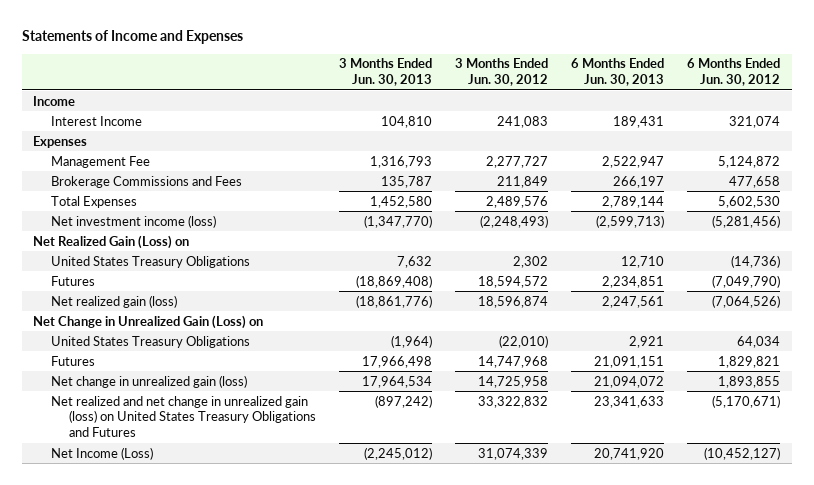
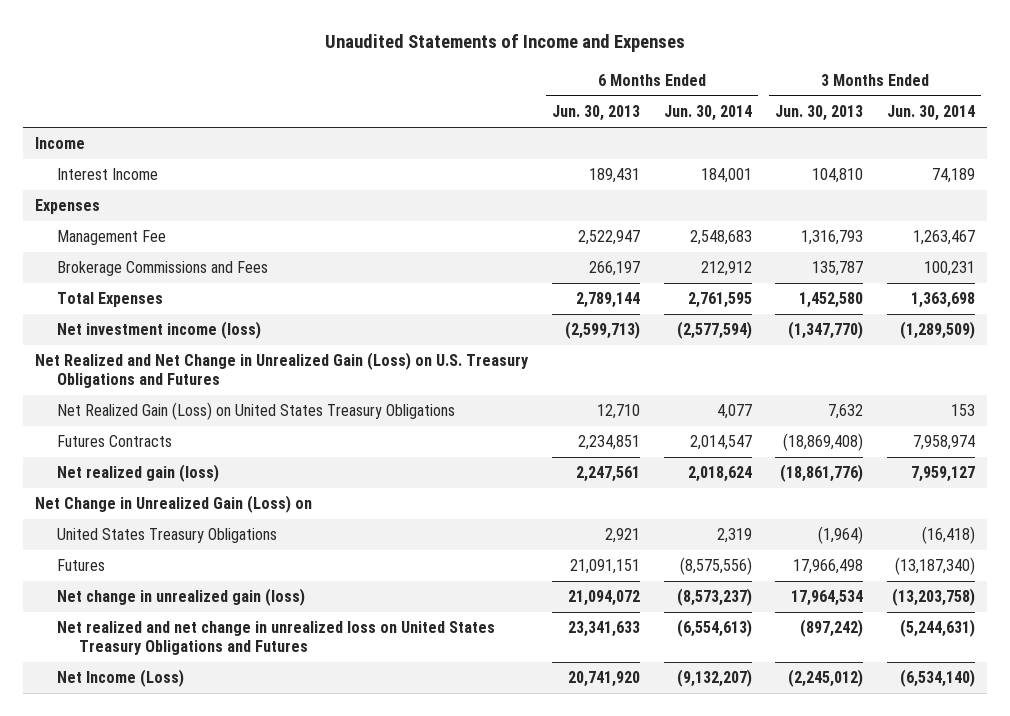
[21,30,243,45] Statements of Income and Expenses -> [325,34,686,53] Unaudited Statements of Income and Expenses
[455,58,549,86] 3 Months Ended Jun. 30, 2012 -> none
[687,58,781,86] 6 Months Ended Jun. 30, 2012 -> none
none -> [663,105,752,122] Jun. 30, 2014
none -> [887,105,976,122] Jun. 30, 2014
[33,234,190,249] Net Realized Gain (Loss) on -> none
none -> [35,352,530,388] Net Realized and Net Change in Unrealized Gain (Loss) on U.S. Treasury Obligations and Futures
[51,255,251,268] United States Treasury Obligations -> [57,402,456,421] Net Realized Gain (Loss) on United States Treasury Obligations
[51,275,96,286] Futures -> [57,435,173,448] Futures Contracts
[51,395,316,437] Net realized and net change in unrealized gain (loss) on United States Treasury Obligations and Futures -> [57,621,496,655] Net realized and net change in unrealized loss on United States Treasury Obligations and Futures

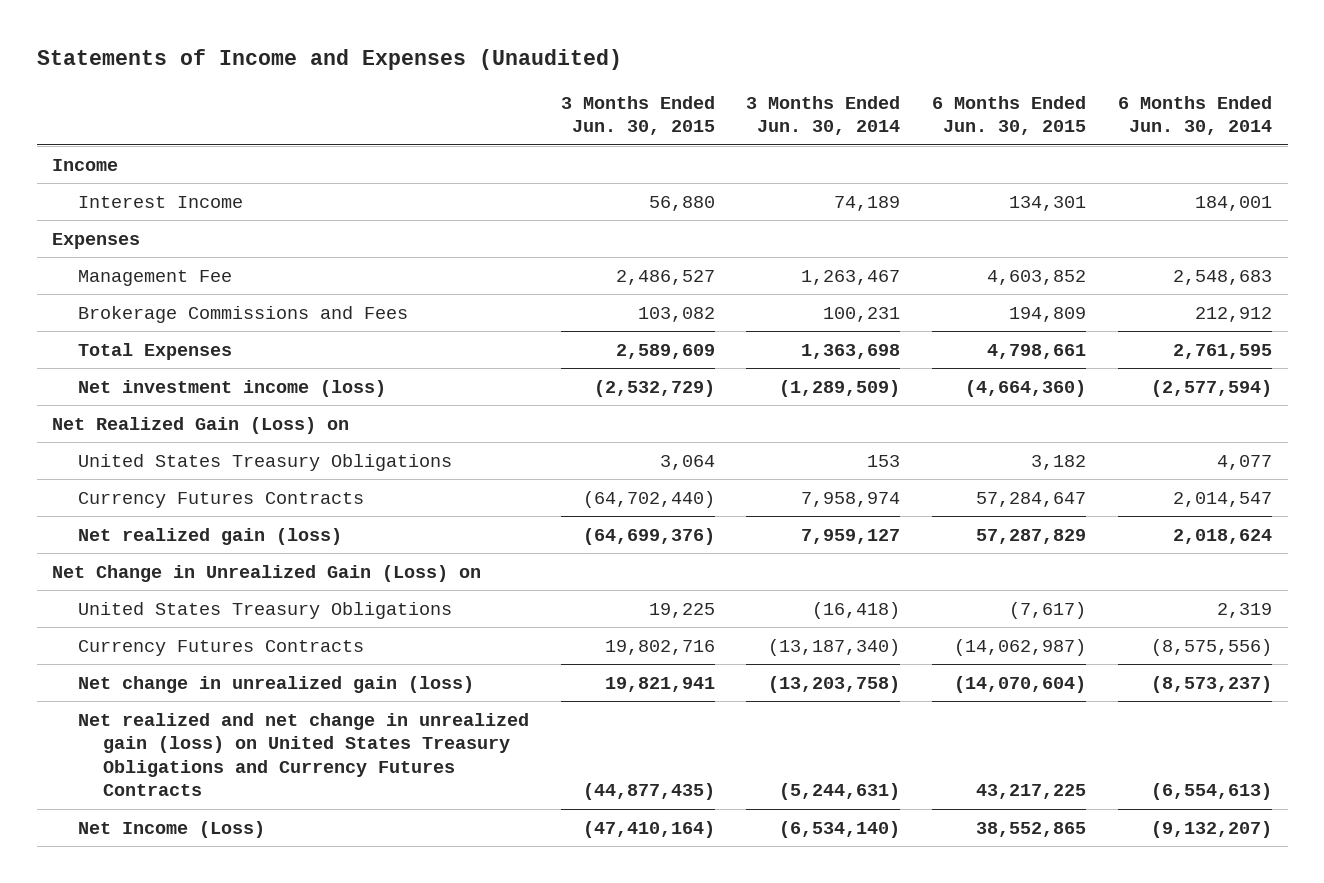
[325,34,686,53] Unaudited Statements of Income and Expenses -> [36,49,622,71] Statements of Income and Expenses (Unaudited)
[551,105,640,122] Jun. 30, 2013 -> none
[775,105,864,122] Jun. 30, 2013 -> none
none -> [560,95,715,136] 3 Months Ended Jun. 30, 2015
none -> [932,95,1087,136] 6 Months Ended Jun. 30, 2015
[35,352,530,388] Net Realized and Net Change in Unrealized Gain (Loss) on U.S. Treasury Obligations and Futures -> none
none -> [52,416,350,434] Net Realized Gain (Loss) on
[57,402,456,421] Net Realized Gain (Loss) on United States Treasury Obligations -> [77,453,452,471] United States Treasury Obligations
[57,435,173,448] Futures Contracts -> [77,491,364,508] Currency Futures Contracts
[57,559,106,572] Futures -> [77,639,364,656] Currency Futures Contracts
[57,621,496,655] Net realized and net change in unrealized loss on United States Treasury Obligations and Futures -> [77,712,529,797] Net realized and net change in unrealized gain (loss) on United States Treasury Obligations and Currency Futures Contracts

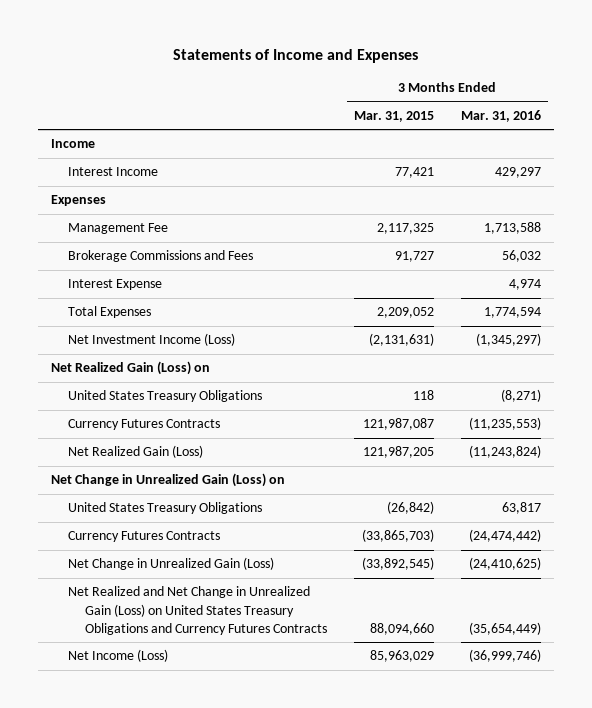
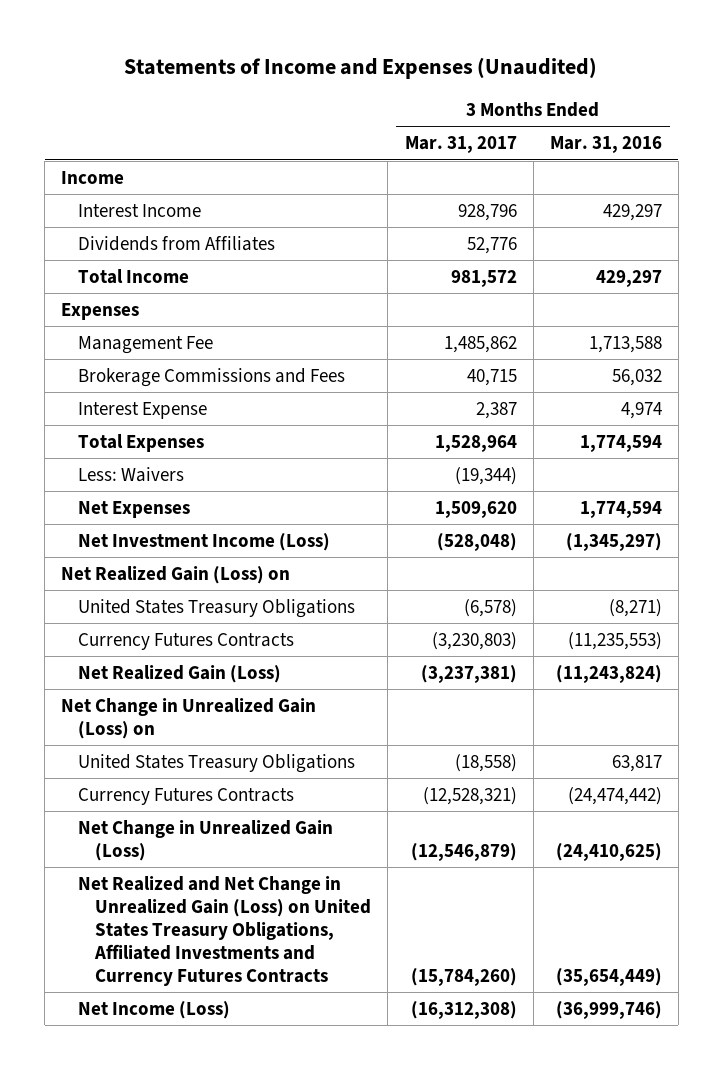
[173,48,419,63] Statements of Income and Expenses -> [124,56,598,79] Statements of Income and Expenses (Unaudited)
[353,110,434,122] Mar. 31, 2015 -> none
none -> [404,136,517,154] Mar. 31, 2017
none -> [78,235,276,251] Dividends from Affiliates
none -> [78,268,190,284] Total Income
none -> [78,466,185,482] Less: Waivers
none -> [78,500,191,518] Net Expenses
[68,586,327,635] Net Realized and Net Change in Unrealized Gain (Loss) on United States Treasury Obligations and Currency Futures Contracts -> [78,875,372,986] Net Realized and Net Change in Unrealized Gain (Loss) on United States Treasury Obligations, Affiliated Investments and Currency Futures Contracts

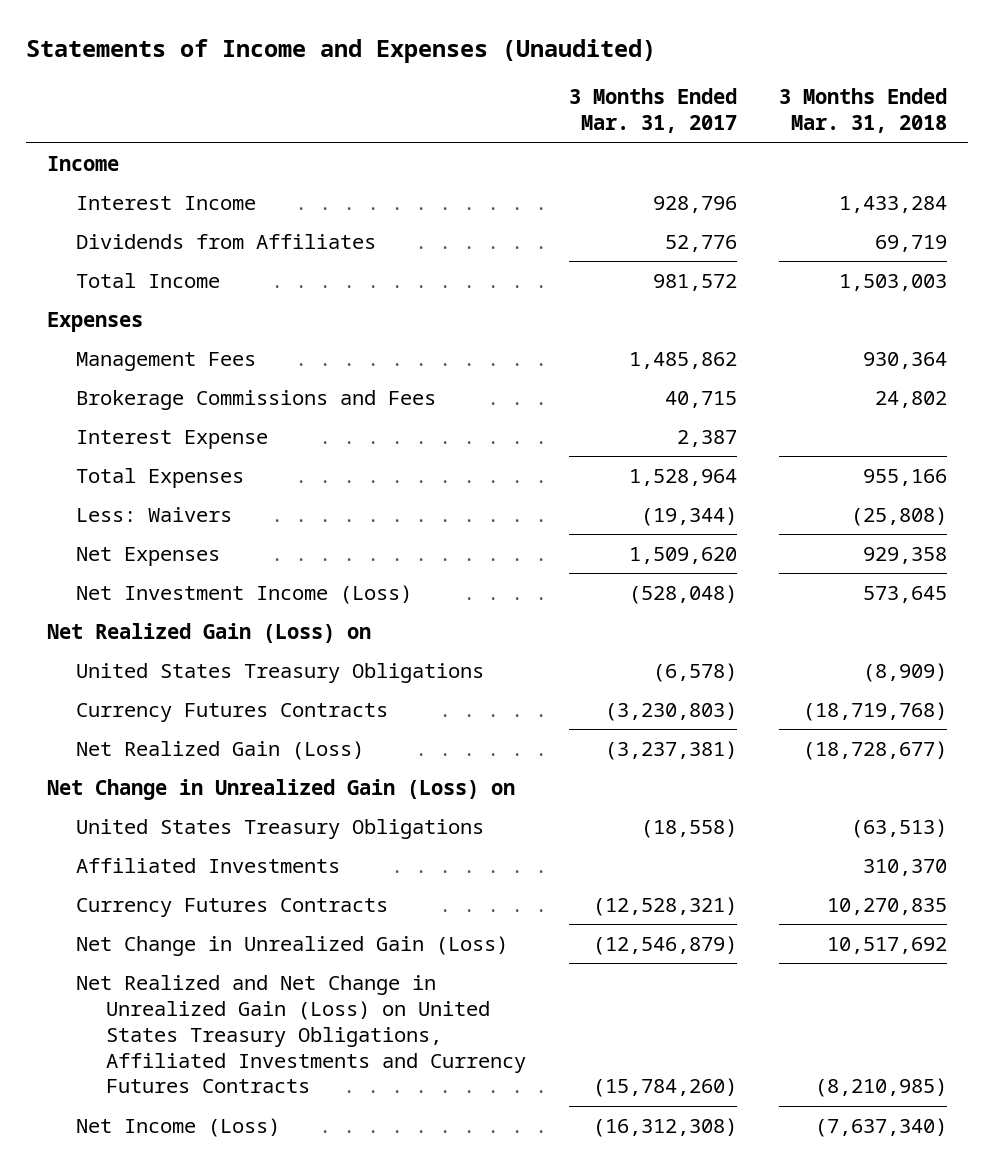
[549,136,662,154] Mar. 31, 2016 -> none
none -> [778,88,947,134] 3 Months Ended Mar. 31, 2018
[78,335,214,354] Management Fee -> [76,351,257,371] Management Fees
none -> [76,857,341,873] Affiliated Investments

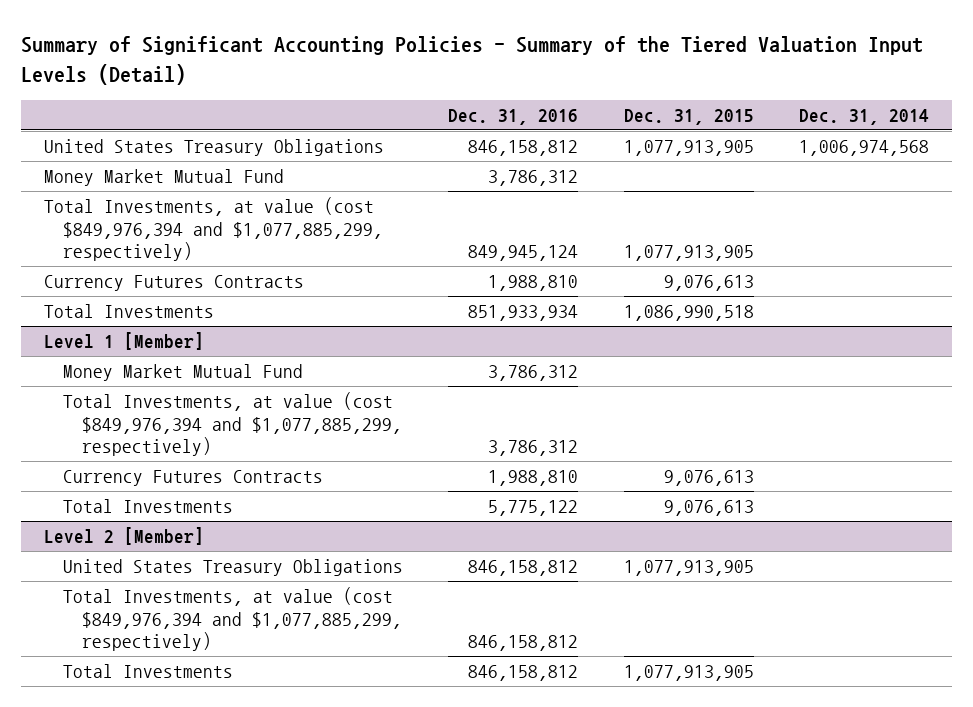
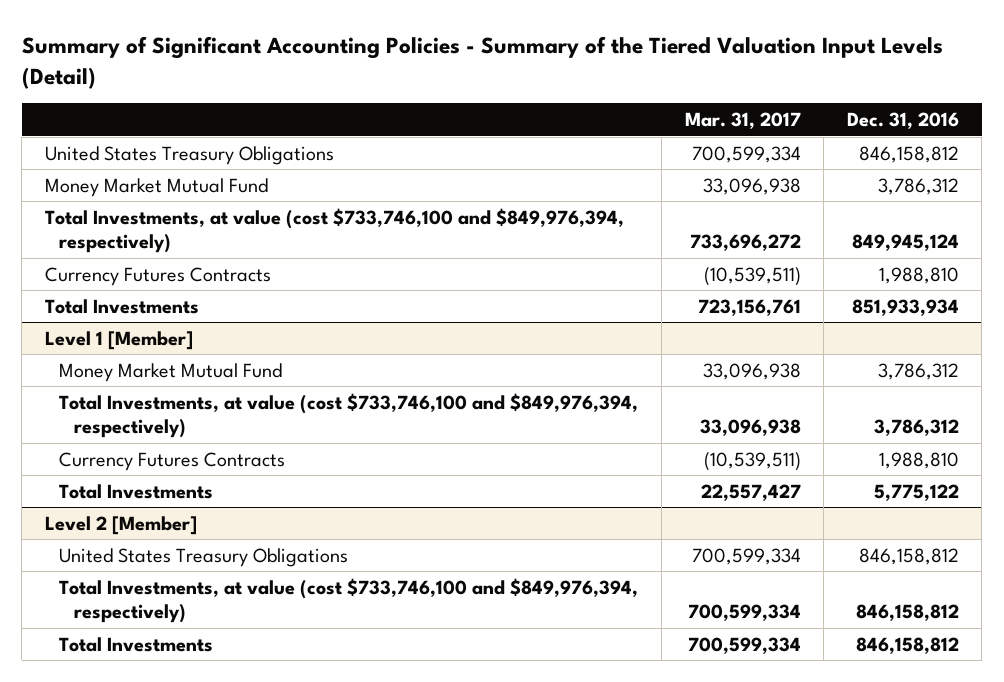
[623,108,754,125] Dec. 31, 2015 -> none
[799,108,930,125] Dec. 31, 2014 -> none
none -> [684,112,801,130] Mar. 31, 2017
[43,197,383,262] Total Investments, at value (cost $849,976,394 and $1,077,885,299, respectively) -> [44,207,624,254] Total Investments, at value (cost $733,746,100 and $849,976,394, respectively)
[62,392,403,457] Total Investments, at value (cost $849,976,394 and $1,077,885,299, respectively) -> [59,392,639,439] Total Investments, at value (cost $733,746,100 and $849,976,394, respectively)
[62,587,403,652] Total Investments, at value (cost $849,976,394 and $1,077,885,299, respectively) -> [59,577,639,624] Total Investments, at value (cost $733,746,100 and $849,976,394, respectively)

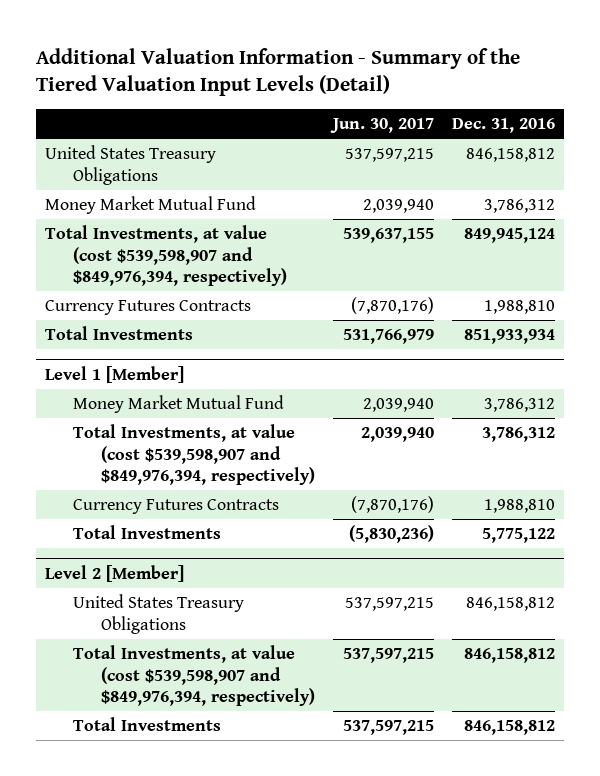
[21,35,943,89] Summary of Significant Accounting Policies - Summary of the Tiered Valuation Input Levels (Detail) -> [36,47,521,97] Additional Valuation Information - Summary of the Tiered Valuation Input Levels (Detail)
[684,112,801,130] Mar. 31, 2017 -> none
none -> [329,118,434,134] Jun. 30, 2017
[44,207,624,254] Total Investments, at value (cost $733,746,100 and $849,976,394, respectively) -> [45,224,288,287] Total Investments, at value (cost $539,598,907 and $849,976,394, respectively)
[59,392,639,439] Total Investments, at value (cost $733,746,100 and $849,976,394, respectively) -> [73,423,316,486] Total Investments, at value (cost $539,598,907 and $849,976,394, respectively)
[59,577,639,624] Total Investments, at value (cost $733,746,100 and $849,976,394, respectively) -> [73,644,316,707] Total Investments, at value (cost $539,598,907 and $849,976,394, respectively)

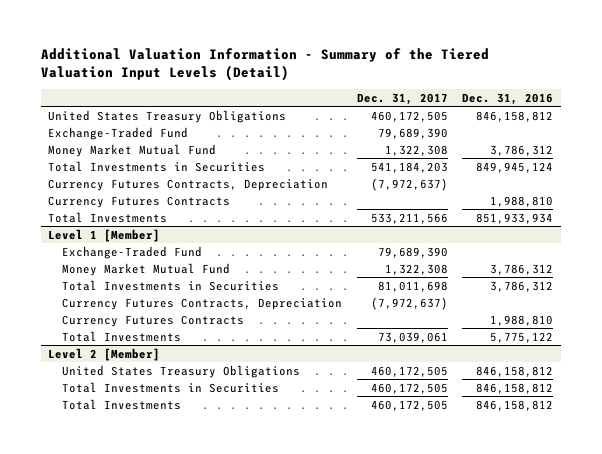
[329,118,434,134] Jun. 30, 2017 -> none
none -> [356,92,448,105] Dec. 31, 2017
none -> [48,126,189,140] Exchange-Traded Fund
[45,224,288,287] Total Investments, at value (cost $539,598,907 and $849,976,394, respectively) -> [48,160,266,172] Total Investments in Securities
none -> [48,178,329,191] Currency Futures Contracts, Depreciation
none -> [61,245,202,259] Exchange-Traded Fund
[73,423,316,486] Total Investments, at value (cost $539,598,907 and $849,976,394, respectively) -> [61,279,279,291] Total Investments in Securities
none -> [61,297,342,310] Currency Futures Contracts, Depreciation
[73,644,316,707] Total Investments, at value (cost $539,598,907 and $849,976,394, respectively) -> [61,381,279,393] Total Investments in Securities

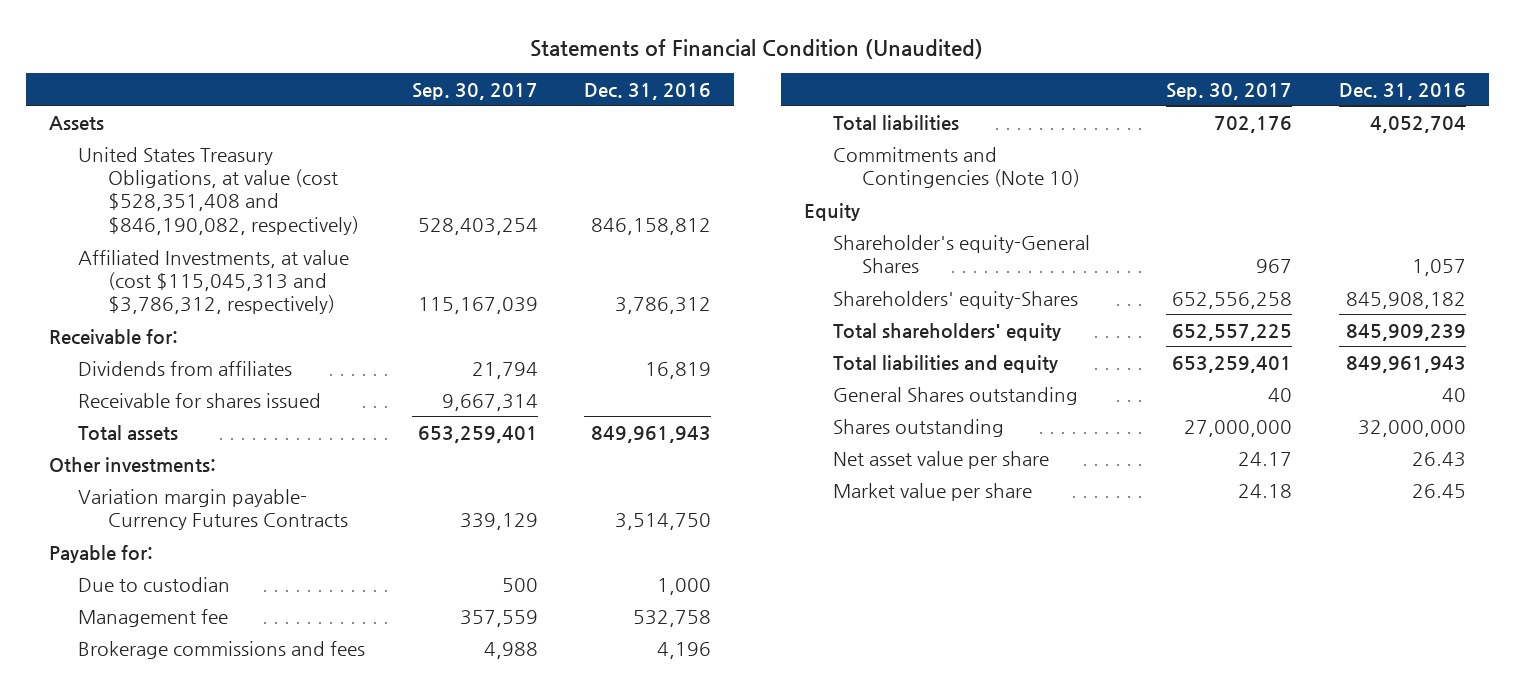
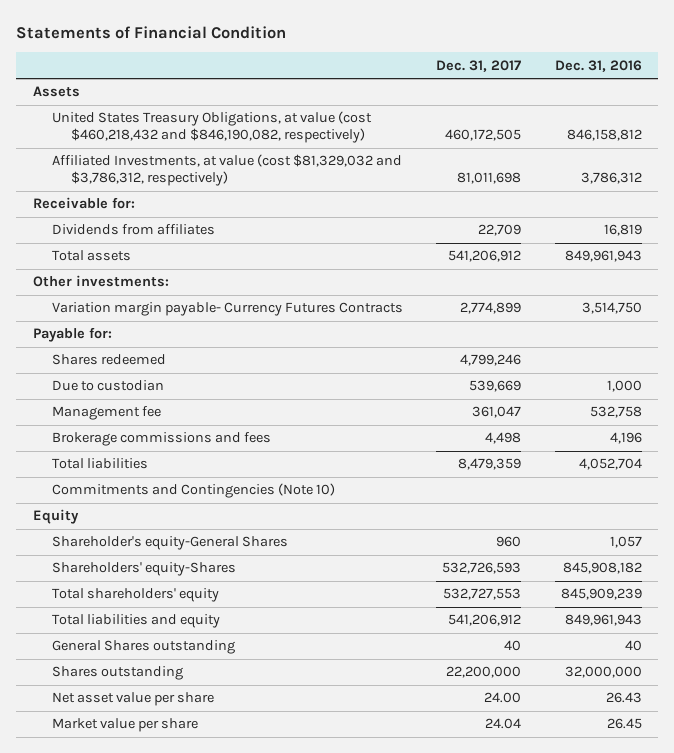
[530,38,984,59] Statements of Financial Condition (Unaudited) -> [15,25,286,39] Statements of Financial Condition
[411,82,538,100] Sep. 30, 2017 -> none
none -> [436,59,522,72] Dec. 31, 2017
[78,146,359,235] United States Treasury Obligations, at value (cost $528,351,408 and $846,190,082, respectively) -> [51,111,372,144] United States Treasury Obligations, at value (cost $460,218,432 and $846,190,082, respectively)
[78,249,350,315] Affiliated Investments, at value (cost $115,045,313 and $3,786,312, respectively) -> [51,154,402,187] Affiliated Investments, at value (cost $81,329,032 and $3,786,312, respectively)
[78,392,322,408] Receivable for shares issued -> none
none -> [51,354,166,366] Shares redeemed

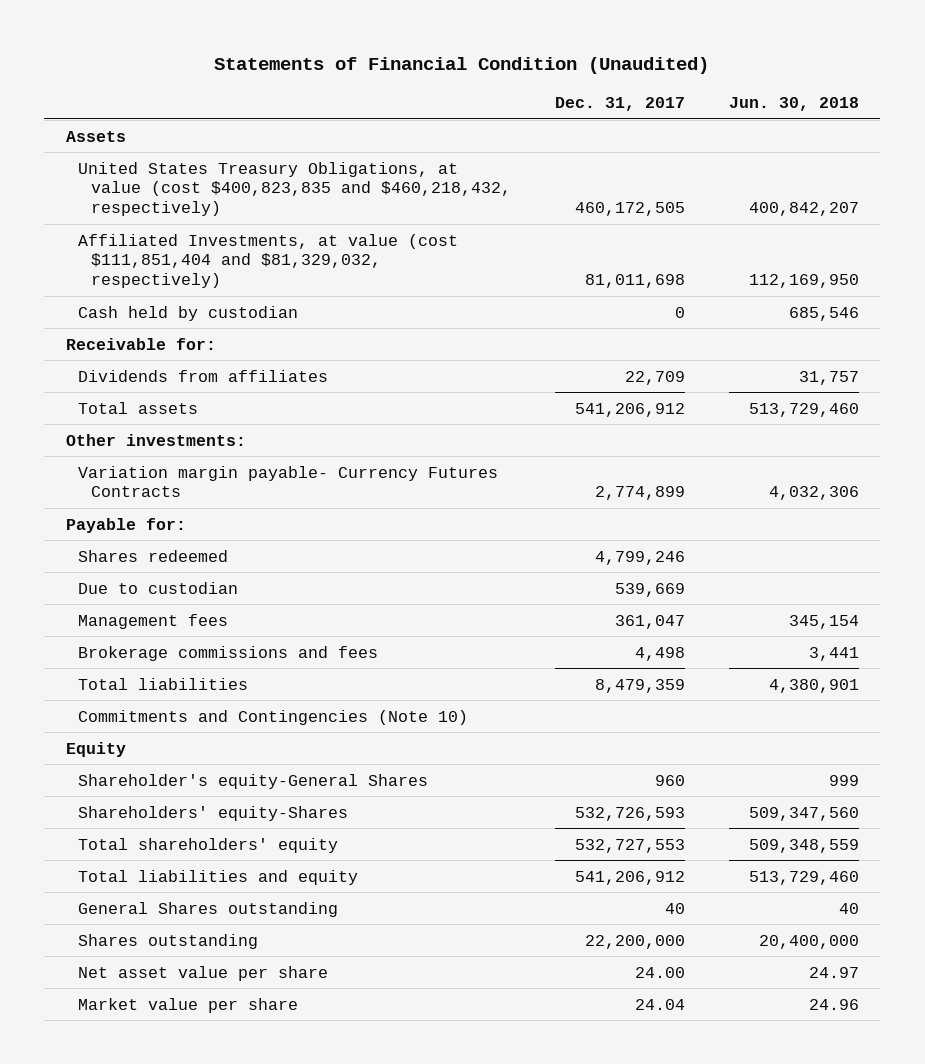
[15,25,286,39] Statements of Financial Condition -> [214,57,710,75] Statements of Financial Condition (Unaudited)
[554,59,642,72] Dec. 31, 2016 -> none
none -> [728,97,859,112] Jun. 30, 2018
[51,111,372,144] United States Treasury Obligations, at value (cost $460,218,432 and $846,190,082, respectively) -> [78,161,511,217] United States Treasury Obligations, at value (cost $400,823,835 and $460,218,432, respectively)
[51,154,402,187] Affiliated Investments, at value (cost $81,329,032 and $3,786,312, respectively) -> [78,233,459,289] Affiliated Investments, at value (cost $111,851,404 and $81,329,032, respectively)
none -> [78,305,299,321] Cash held by custodian
[51,406,161,421] Management fee -> [78,613,229,629] Management fees

